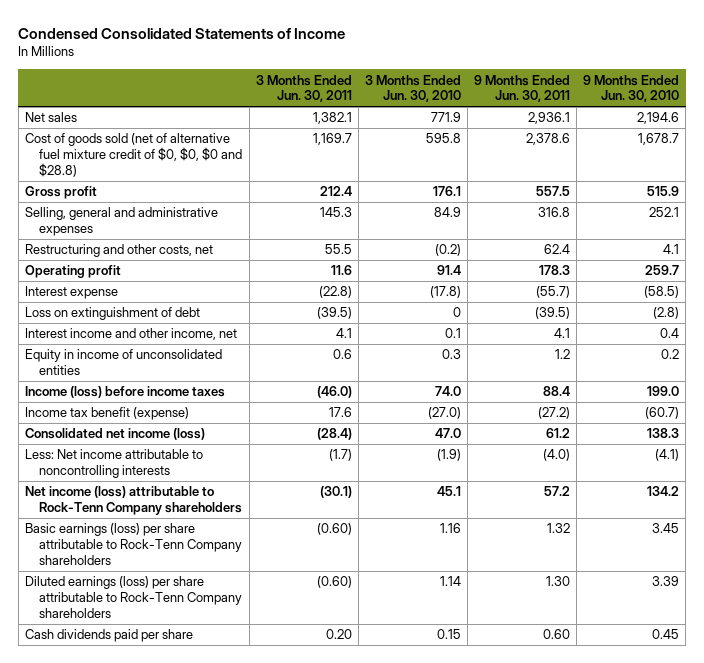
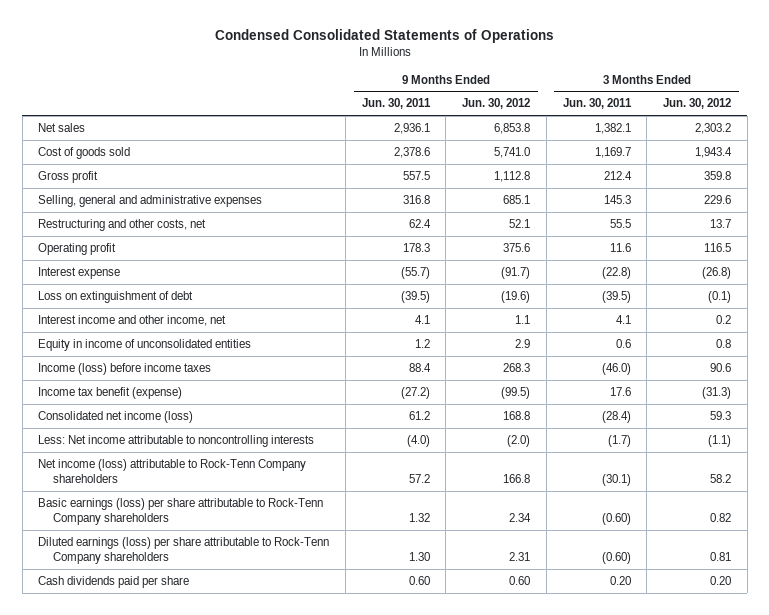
[18,27,346,39] Condensed Consolidated Statements of Income -> [214,29,554,44] Condensed Consolidated Statements of Operations
[364,74,461,103] 3 Months Ended Jun. 30, 2010 -> none
[582,74,679,103] 9 Months Ended Jun. 30, 2010 -> none
none -> [462,98,531,110] Jun. 30, 2012
none -> [662,98,731,110] Jun. 30, 2012
[24,133,243,177] Cost of goods sold (net of alternative fuel mixture credit of $0, $0, $0 and $28.8) -> [38,146,131,159] Cost of goods sold

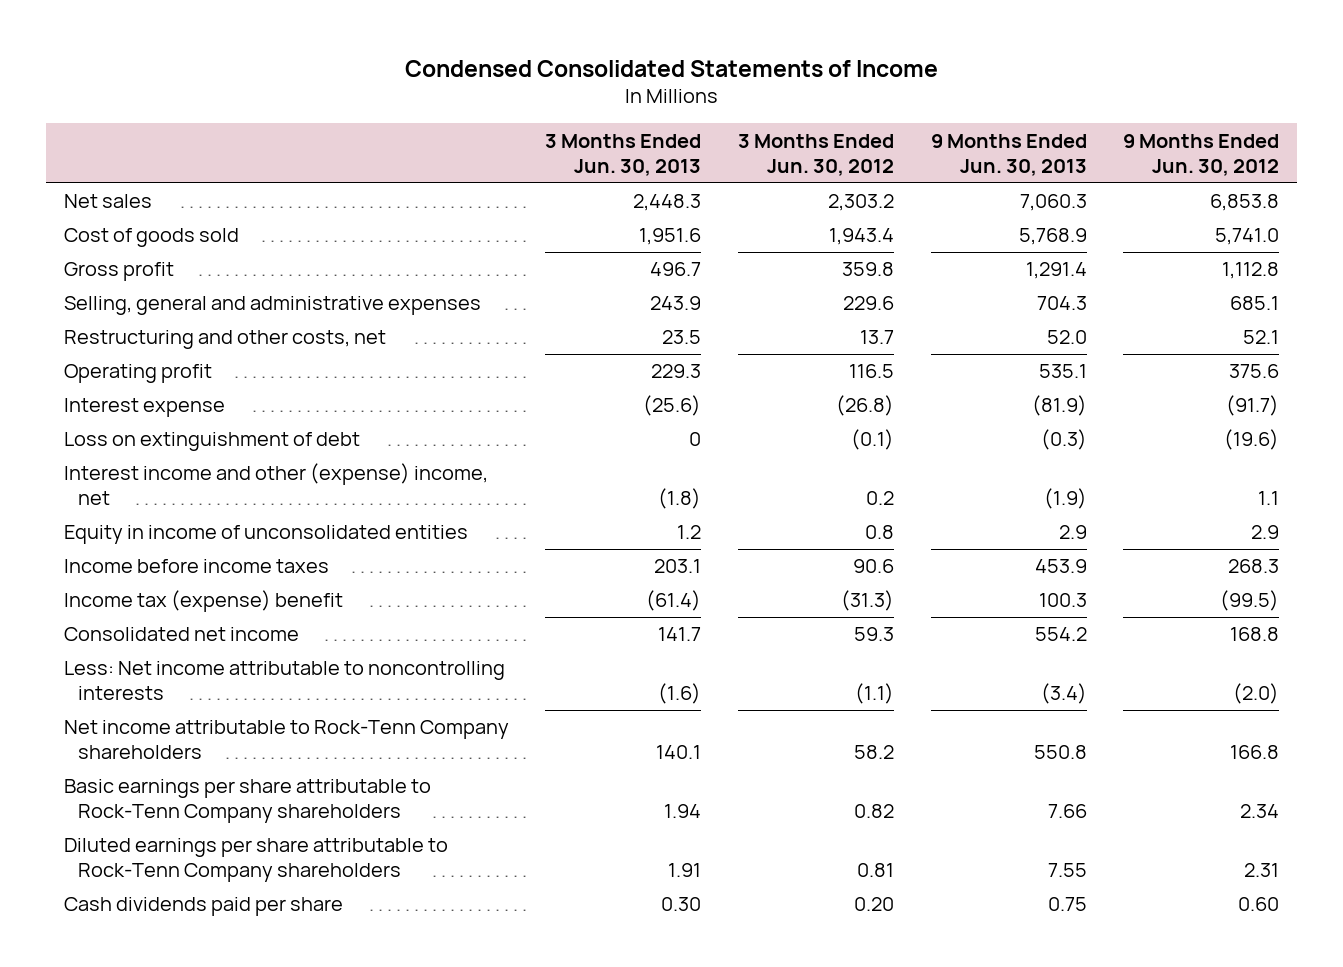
[214,29,554,44] Condensed Consolidated Statements of Operations -> [404,59,938,77] Condensed Consolidated Statements of Income
[361,98,431,110] Jun. 30, 2011 -> none
[562,98,632,110] Jun. 30, 2011 -> none
none -> [545,133,702,176] 3 Months Ended Jun. 30, 2013
none -> [930,133,1087,176] 9 Months Ended Jun. 30, 2013
[38,314,227,326] Interest income and other income, net -> [63,463,488,506] Interest income and other (expense) income, net
[38,362,212,375] Income (loss) before income taxes -> [63,559,329,574] Income before income taxes
[38,386,183,399] Income tax benefit (expense) -> [63,590,343,613] Income tax (expense) benefit
[38,410,194,423] Consolidated net income (loss) -> [63,627,299,642] Consolidated net income
[38,458,307,483] Net income (loss) attributable to Rock-Tenn Company shareholders -> [63,720,509,760] Net income attributable to Rock-Tenn Company shareholders
[38,497,324,525] Basic earnings (loss) per share attributable to Rock-Tenn Company shareholders -> [63,779,431,824] Basic earnings per share attributable to Rock-Tenn Company shareholders
[38,536,330,564] Diluted earnings (loss) per share attributable to Rock-Tenn Company shareholders -> [63,838,448,883] Diluted earnings per share attributable to Rock-Tenn Company shareholders

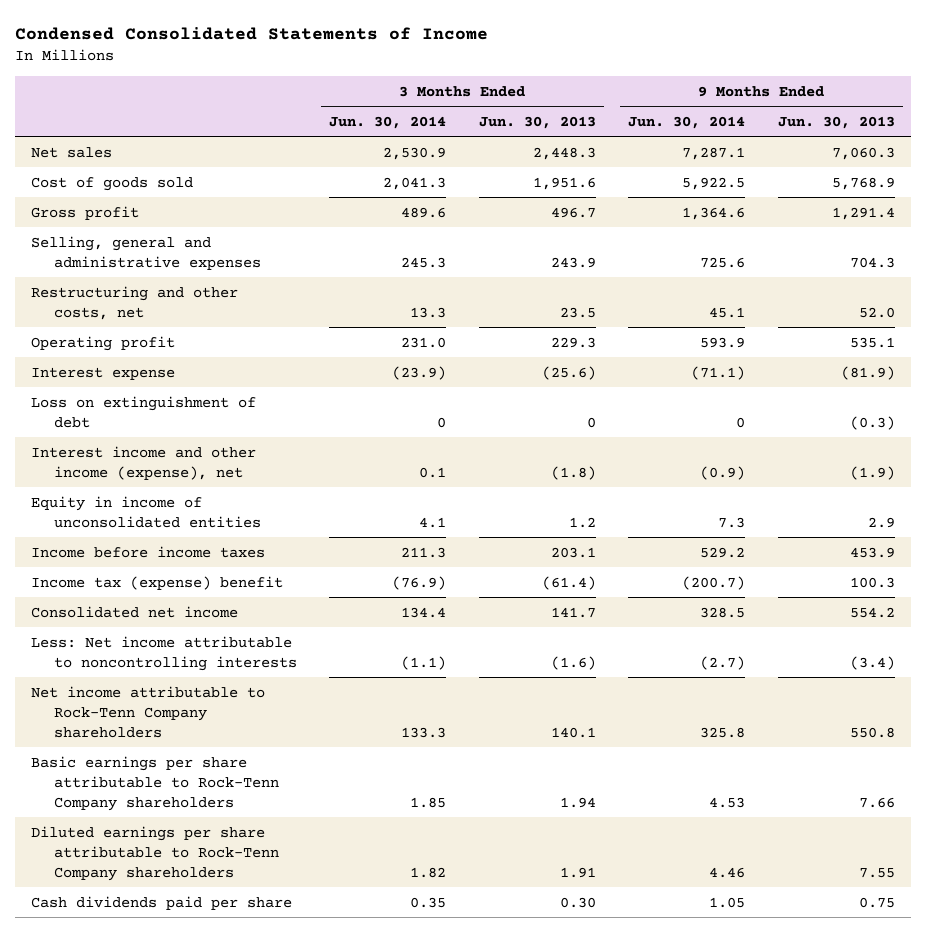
[738,133,895,176] 3 Months Ended Jun. 30, 2012 -> none
[1123,133,1280,176] 9 Months Ended Jun. 30, 2012 -> none
none -> [329,115,447,129] Jun. 30, 2014
none -> [628,115,746,129] Jun. 30, 2014
[63,463,488,506] Interest income and other (expense) income, net -> [31,445,257,480] Interest income and other income (expense), net

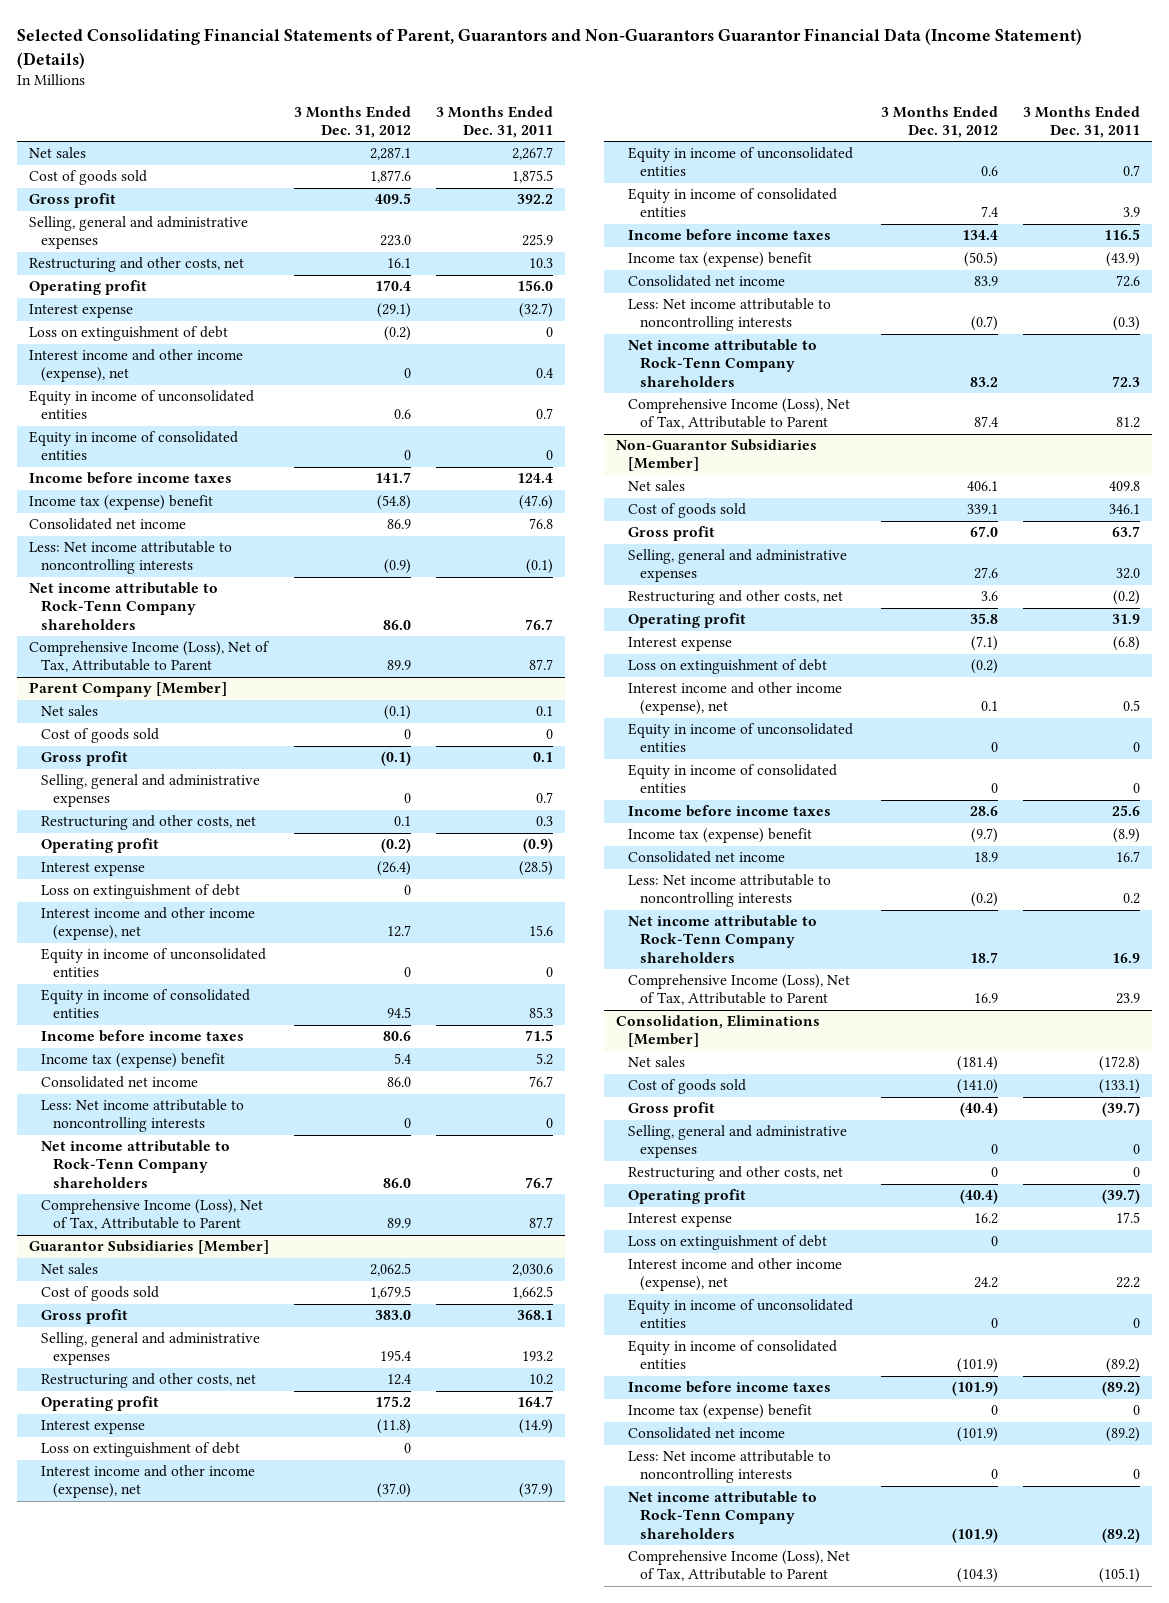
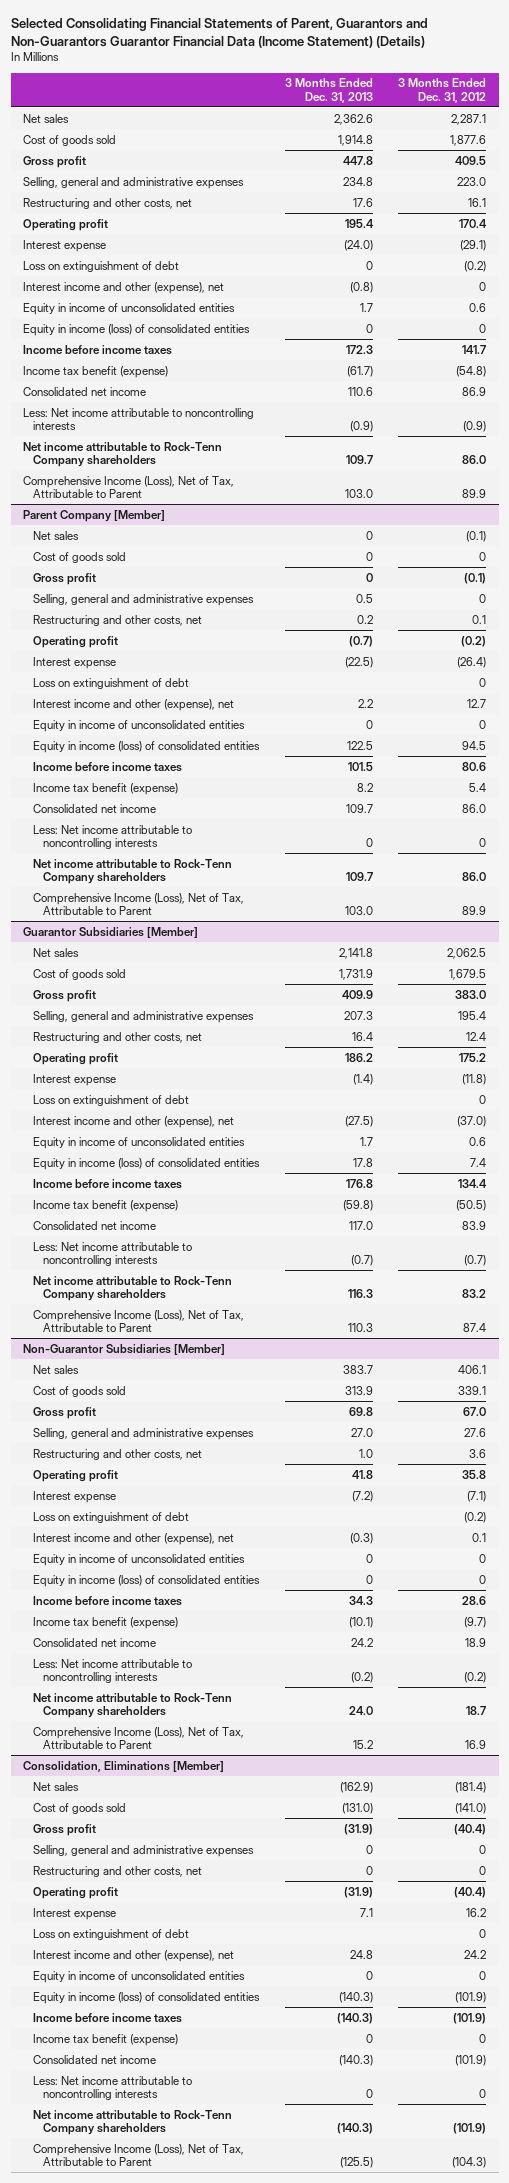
[435,105,553,138] 3 Months Ended Dec. 31, 2011 -> none
none -> [284,78,373,103] 3 Months Ended Dec. 31, 2013
[29,349,244,383] Interest income and other income (expense), net -> [23,281,225,294] Interest income and other (expense), net
[29,431,239,461] Equity in income of consolidated entities -> [23,323,251,336] Equity in income (loss) of consolidated entities
[29,495,214,511] Income tax (expense) benefit -> [23,365,169,378] Income tax benefit (expense)
[41,907,256,941] Interest income and other income (expense), net -> [33,698,235,711] Interest income and other (expense), net
[41,989,251,1019] Equity in income of consolidated entities -> [33,740,261,753] Equity in income (loss) of consolidated entities
[41,1053,226,1069] Income tax (expense) benefit -> [33,782,179,795] Income tax benefit (expense)
[41,1465,256,1499] Interest income and other income (expense), net -> [33,1115,235,1128] Interest income and other (expense), net
[628,188,838,218] Equity in income of consolidated entities -> [33,1157,261,1170] Equity in income (loss) of consolidated entities
[628,252,813,268] Income tax (expense) benefit -> [33,1199,179,1212] Income tax benefit (expense)
[628,682,843,716] Interest income and other income (expense), net -> [33,1532,235,1545] Interest income and other (expense), net
[628,764,838,794] Equity in income of consolidated entities -> [33,1574,261,1587] Equity in income (loss) of consolidated entities
[628,828,813,844] Income tax (expense) benefit -> [33,1616,179,1629] Income tax benefit (expense)
[628,1258,843,1292] Interest income and other income (expense), net -> [33,1949,235,1962] Interest income and other (expense), net
[628,1340,838,1370] Equity in income of consolidated entities -> [33,1991,261,2004] Equity in income (loss) of consolidated entities
[628,1404,813,1420] Income tax (expense) benefit -> [33,2033,179,2046] Income tax benefit (expense)

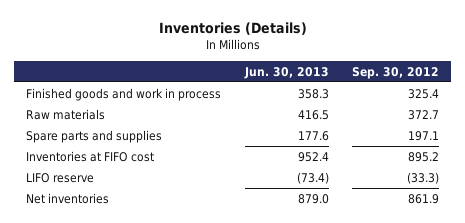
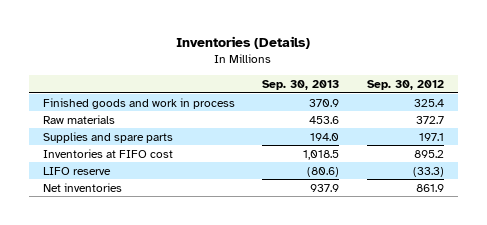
[243,66,329,79] Jun. 30, 2013 -> none
none -> [262,80,340,91] Sep. 30, 2013
[26,129,163,143] Spare parts and supplies -> [42,131,173,143] Supplies and spare parts

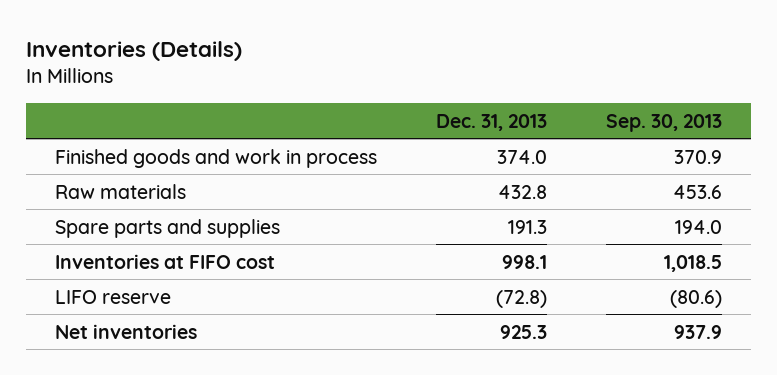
[367,80,445,91] Sep. 30, 2012 -> none
none -> [435,113,547,131] Dec. 31, 2013
[42,131,173,143] Supplies and spare parts -> [55,218,281,238] Spare parts and supplies

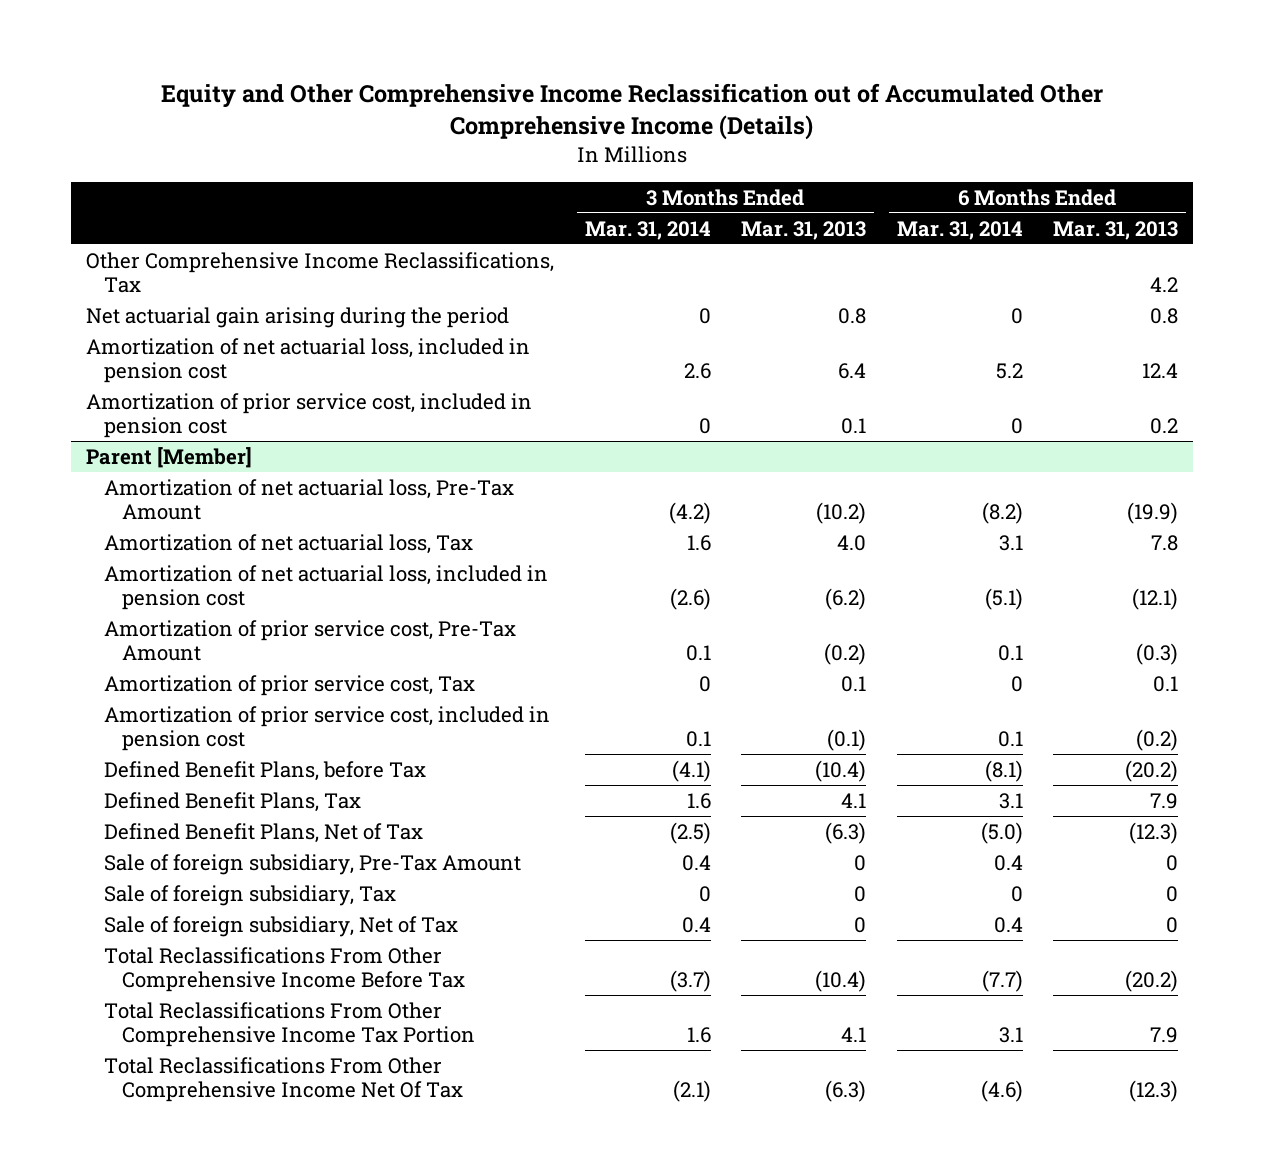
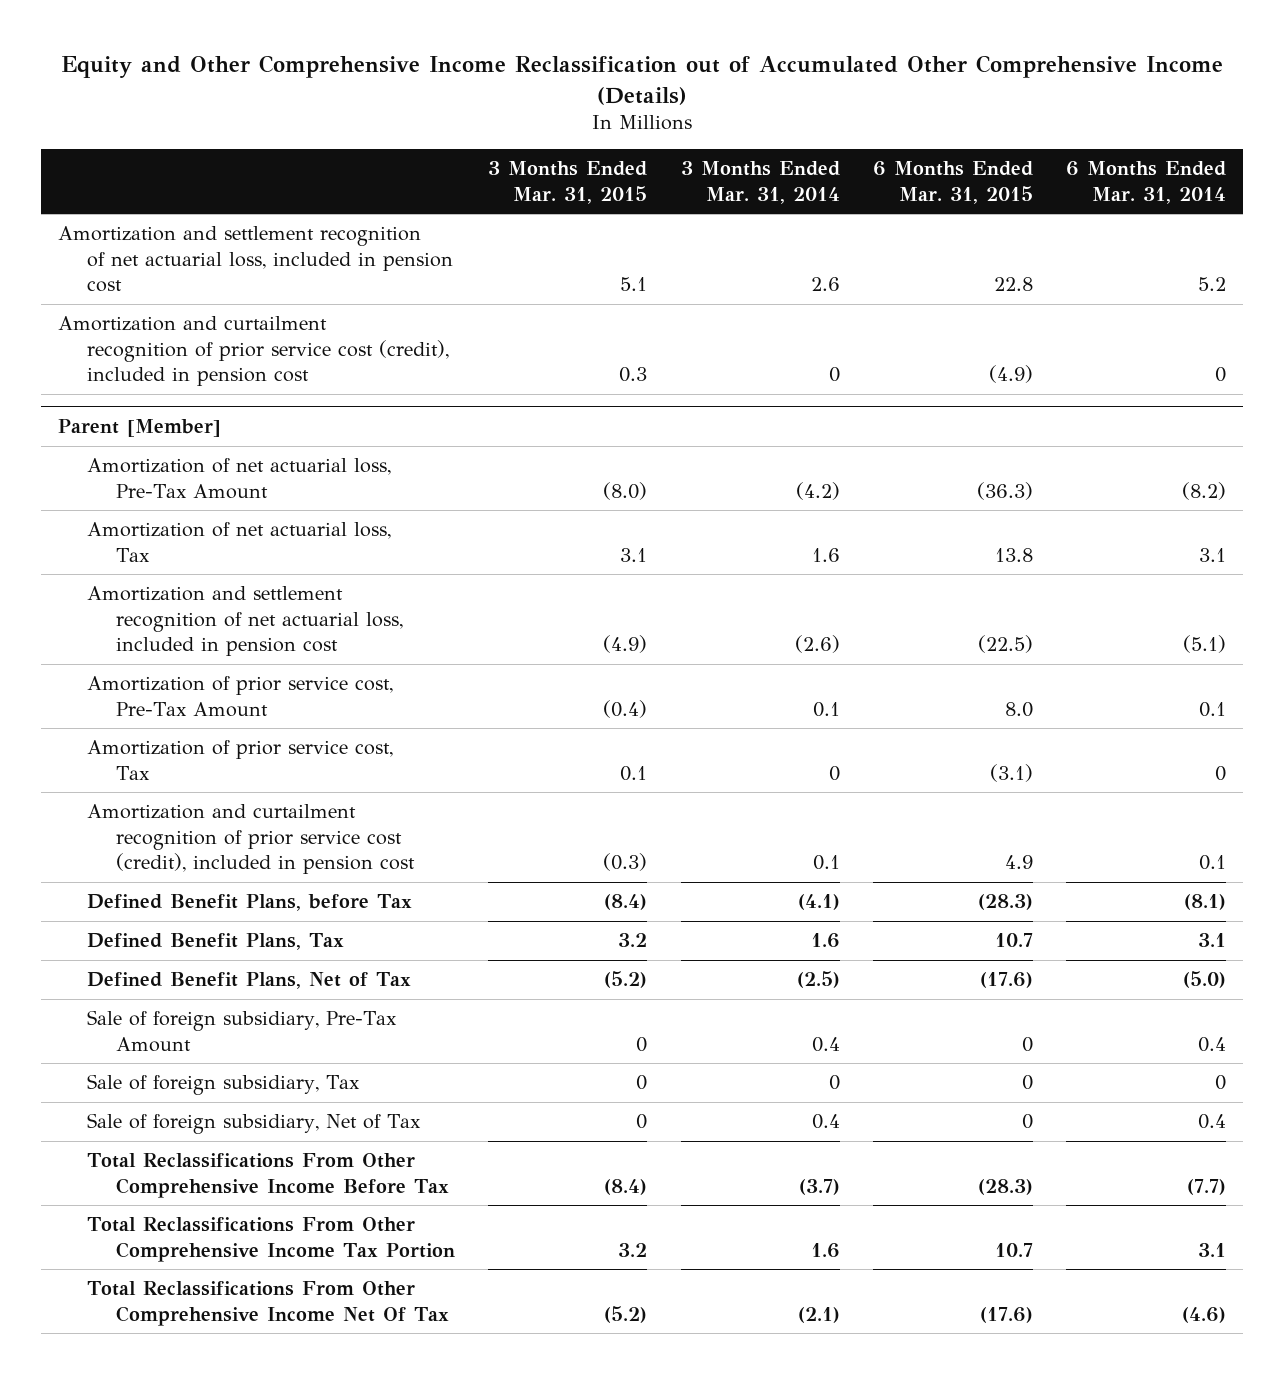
[741,220,867,240] Mar. 31, 2013 -> none
[1053,220,1179,240] Mar. 31, 2013 -> none
none -> [488,161,648,204] 3 Months Ended Mar. 31, 2015
none -> [872,161,1033,204] 6 Months Ended Mar. 31, 2015
[85,251,554,294] Other Comprehensive Income Reclassifications, Tax -> none
[85,306,509,328] Net actuarial gain arising during the period -> none
[85,337,530,384] Amortization of net actuarial loss, included in pension cost -> [57,226,454,293] Amortization and settlement recognition of net actuarial loss, included in pension cost
[85,392,532,439] Amortization of prior service cost, included in pension cost -> [57,316,450,387] Amortization and curtailment recognition of prior service cost (credit), included in pension cost
[104,564,549,611] Amortization of net actuarial loss, included in pension cost -> [87,586,404,657] Amortization and settlement recognition of net actuarial loss, included in pension cost
[104,705,551,752] Amortization of prior service cost, included in pension cost -> [87,804,416,875] Amortization and curtailment recognition of prior service cost (credit), included in pension cost

